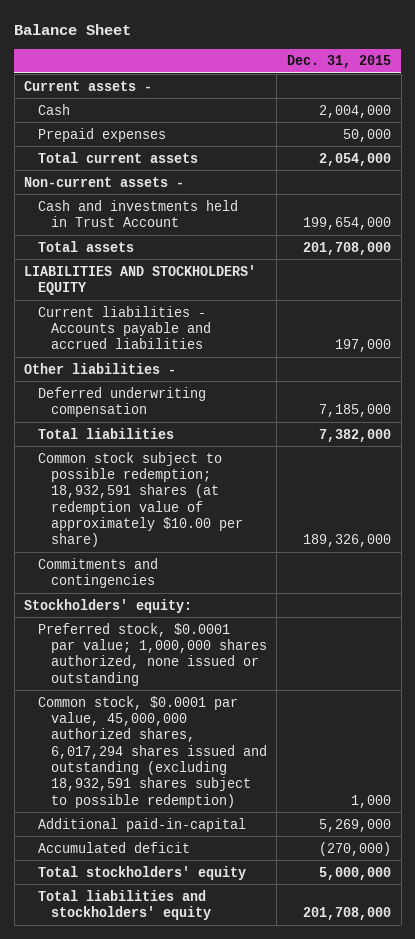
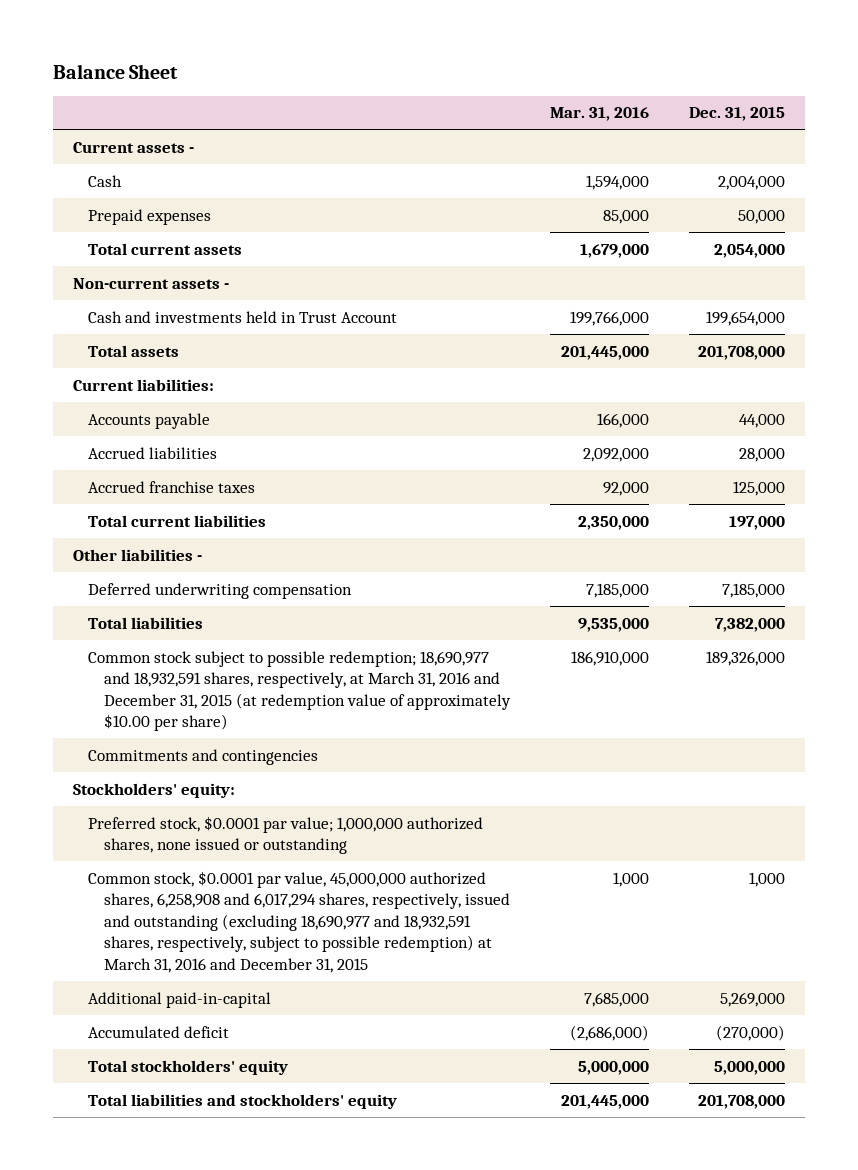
none -> [550,107,650,122] Mar. 31, 2016
[24,264,257,295] LIABILITIES AND STOCKHOLDERS' EQUITY -> none
none -> [72,378,214,391] Current liabilities:
none -> [88,412,211,429] Accounts payable
none -> [88,446,218,459] Accrued liabilities
none -> [88,480,256,493] Accrued franchise taxes
[37,305,211,350] Current liabilities - Accounts payable and accrued liabilities -> [88,514,267,527] Total current liabilities
[37,451,243,548] Common stock subject to possible redemption; 18,932,591 shares (at redemption value of approximately $10.00 per share) -> [88,650,512,732] Common stock subject to possible redemption; 18,690,977 and 18,932,591 shares, respectively, at March 31, 2016 and December 31, 2015 (at redemption value of approximately $10.00 per share)
[37,622,267,686] Preferred stock, $0.0001 par value; 1,000,000 shares authorized, none issued or outstanding -> [88,815,484,855] Preferred stock, $0.0001 par value; 1,000,000 authorized shares, none issued or outstanding
[37,695,267,808] Common stock, $0.0001 par value, 45,000,000 authorized shares, 6,017,294 shares issued and outstanding (excluding 18,932,591 shares subject to possible redemption) -> [88,870,511,973] Common stock, $0.0001 par value, 45,000,000 authorized shares, 6,258,908 and 6,017,294 shares, respectively, issued and outstanding (excluding 18,690,977 and 18,932,591 shares, respectively, subject to possible redemption) at March 31, 2016 and December 31, 2015

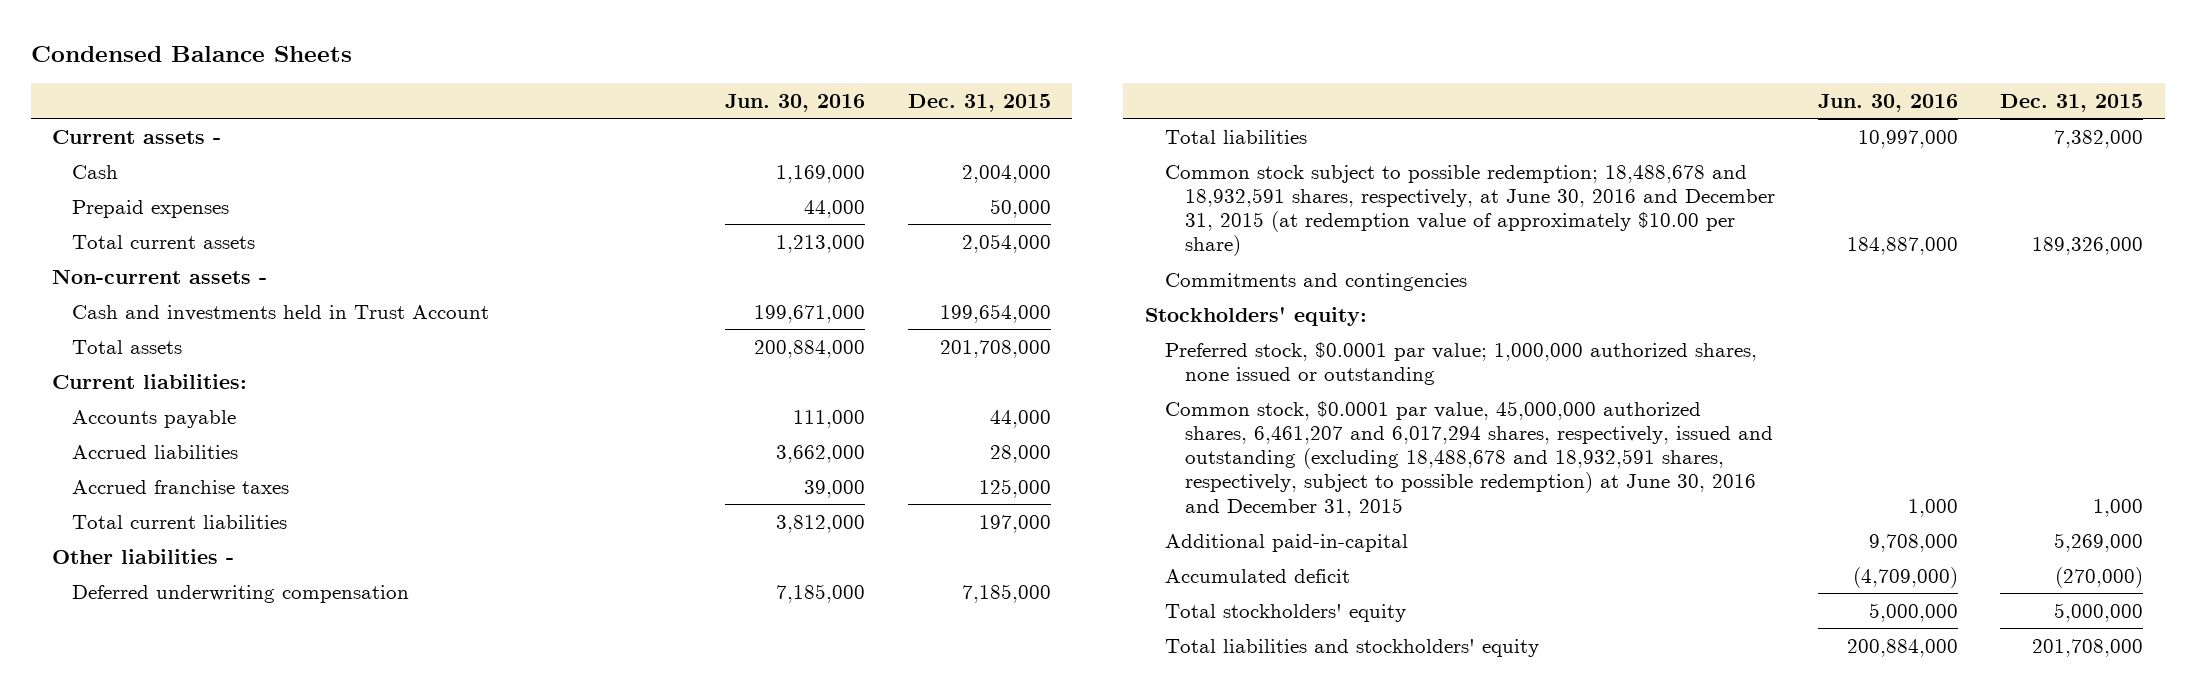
[52,63,178,79] Balance Sheet -> [30,46,352,63] Condensed Balance Sheets
[550,107,650,122] Mar. 31, 2016 -> none
none -> [725,93,866,112] Jun. 30, 2016
[88,650,512,732] Common stock subject to possible redemption; 18,690,977 and 18,932,591 shares, respectively, at March 31, 2016 and December 31, 2015 (at redemption value of approximately $10.00 per share) -> [1164,164,1776,257] Common stock subject to possible redemption; 18,488,678 and 18,932,591 shares, respectively, at June 30, 2016 and December 31, 2015 (at redemption value of approximately $10.00 per share)
[88,870,511,973] Common stock, $0.0001 par value, 45,000,000 authorized shares, 6,258,908 and 6,017,294 shares, respectively, issued and outstanding (excluding 18,690,977 and 18,932,591 shares, respectively, subject to possible redemption) at March 31, 2016 and December 31, 2015 -> [1164,400,1774,517] Common stock, $0.0001 par value, 45,000,000 authorized shares, 6,461,207 and 6,017,294 shares, respectively, issued and outstanding (excluding 18,488,678 and 18,932,591 shares, respectively, subject to possible redemption) at June 30, 2016 and December 31, 2015

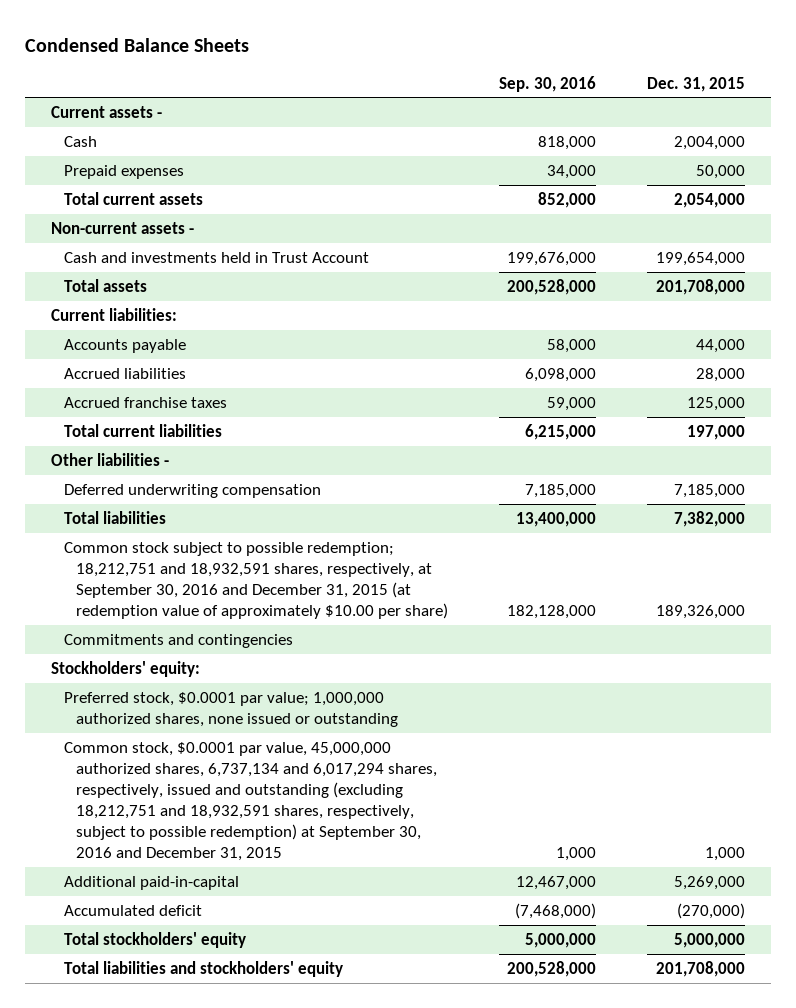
[725,93,866,112] Jun. 30, 2016 -> none
none -> [499,75,597,92] Sep. 30, 2016
[1164,164,1776,257] Common stock subject to possible redemption; 18,488,678 and 18,932,591 shares, respectively, at June 30, 2016 and December 31, 2015 (at redemption value of approximately $10.00 per share) -> [63,541,449,619] Common stock subject to possible redemption; 18,212,751 and 18,932,591 shares, respectively, at September 30, 2016 and December 31, 2015 (at redemption value of approximately $10.00 per share)
[1164,400,1774,517] Common stock, $0.0001 par value, 45,000,000 authorized shares, 6,461,207 and 6,017,294 shares, respectively, issued and outstanding (excluding 18,488,678 and 18,932,591 shares, respectively, subject to possible redemption) at June 30, 2016 and December 31, 2015 -> [63,741,438,862] Common stock, $0.0001 par value, 45,000,000 authorized shares, 6,737,134 and 6,017,294 shares, respectively, issued and outstanding (excluding 18,212,751 and 18,932,591 shares, respectively, subject to possible redemption) at September 30, 2016 and December 31, 2015

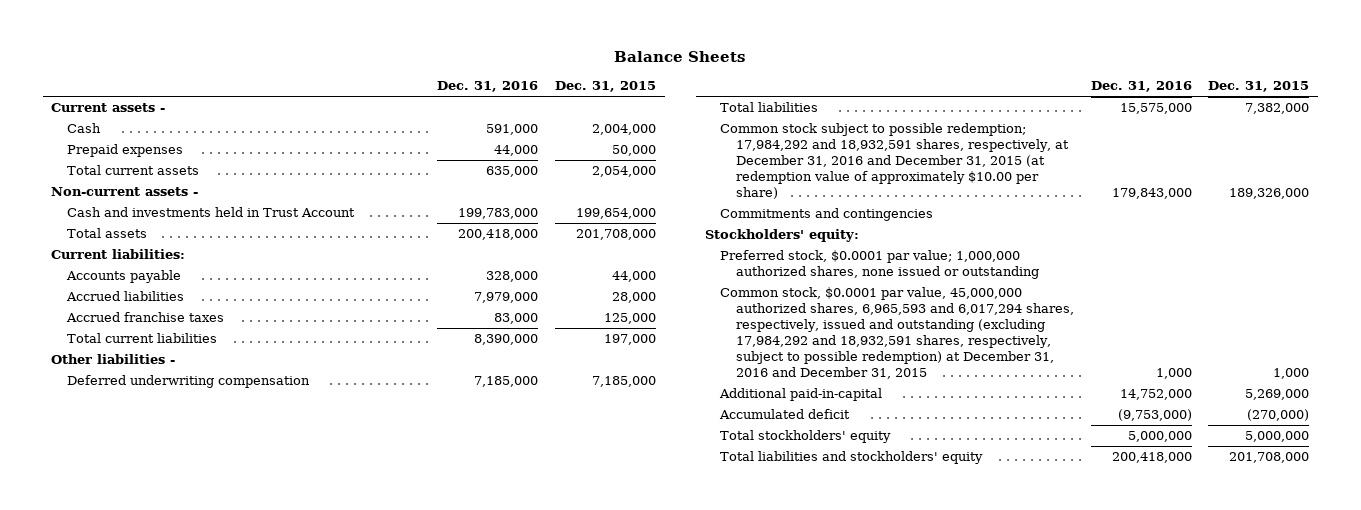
[25,37,250,52] Condensed Balance Sheets -> [614,51,746,63] Balance Sheets
[499,75,597,92] Sep. 30, 2016 -> none
none -> [437,81,539,93] Dec. 31, 2016
[63,541,449,619] Common stock subject to possible redemption; 18,212,751 and 18,932,591 shares, respectively, at September 30, 2016 and December 31, 2015 (at redemption value of approximately $10.00 per share) -> [720,123,1069,200] Common stock subject to possible redemption; 17,984,292 and 18,932,591 shares, respectively, at December 31, 2016 and December 31, 2015 (at redemption value of approximately $10.00 per share)
[63,741,438,862] Common stock, $0.0001 par value, 45,000,000 authorized shares, 6,737,134 and 6,017,294 shares, respectively, issued and outstanding (excluding 18,212,751 and 18,932,591 shares, respectively, subject to possible redemption) at September 30, 2016 and December 31, 2015 -> [720,287,1074,380] Common stock, $0.0001 par value, 45,000,000 authorized shares, 6,965,593 and 6,017,294 shares, respectively, issued and outstanding (excluding 17,984,292 and 18,932,591 shares, respectively, subject to possible redemption) at December 31, 2016 and December 31, 2015

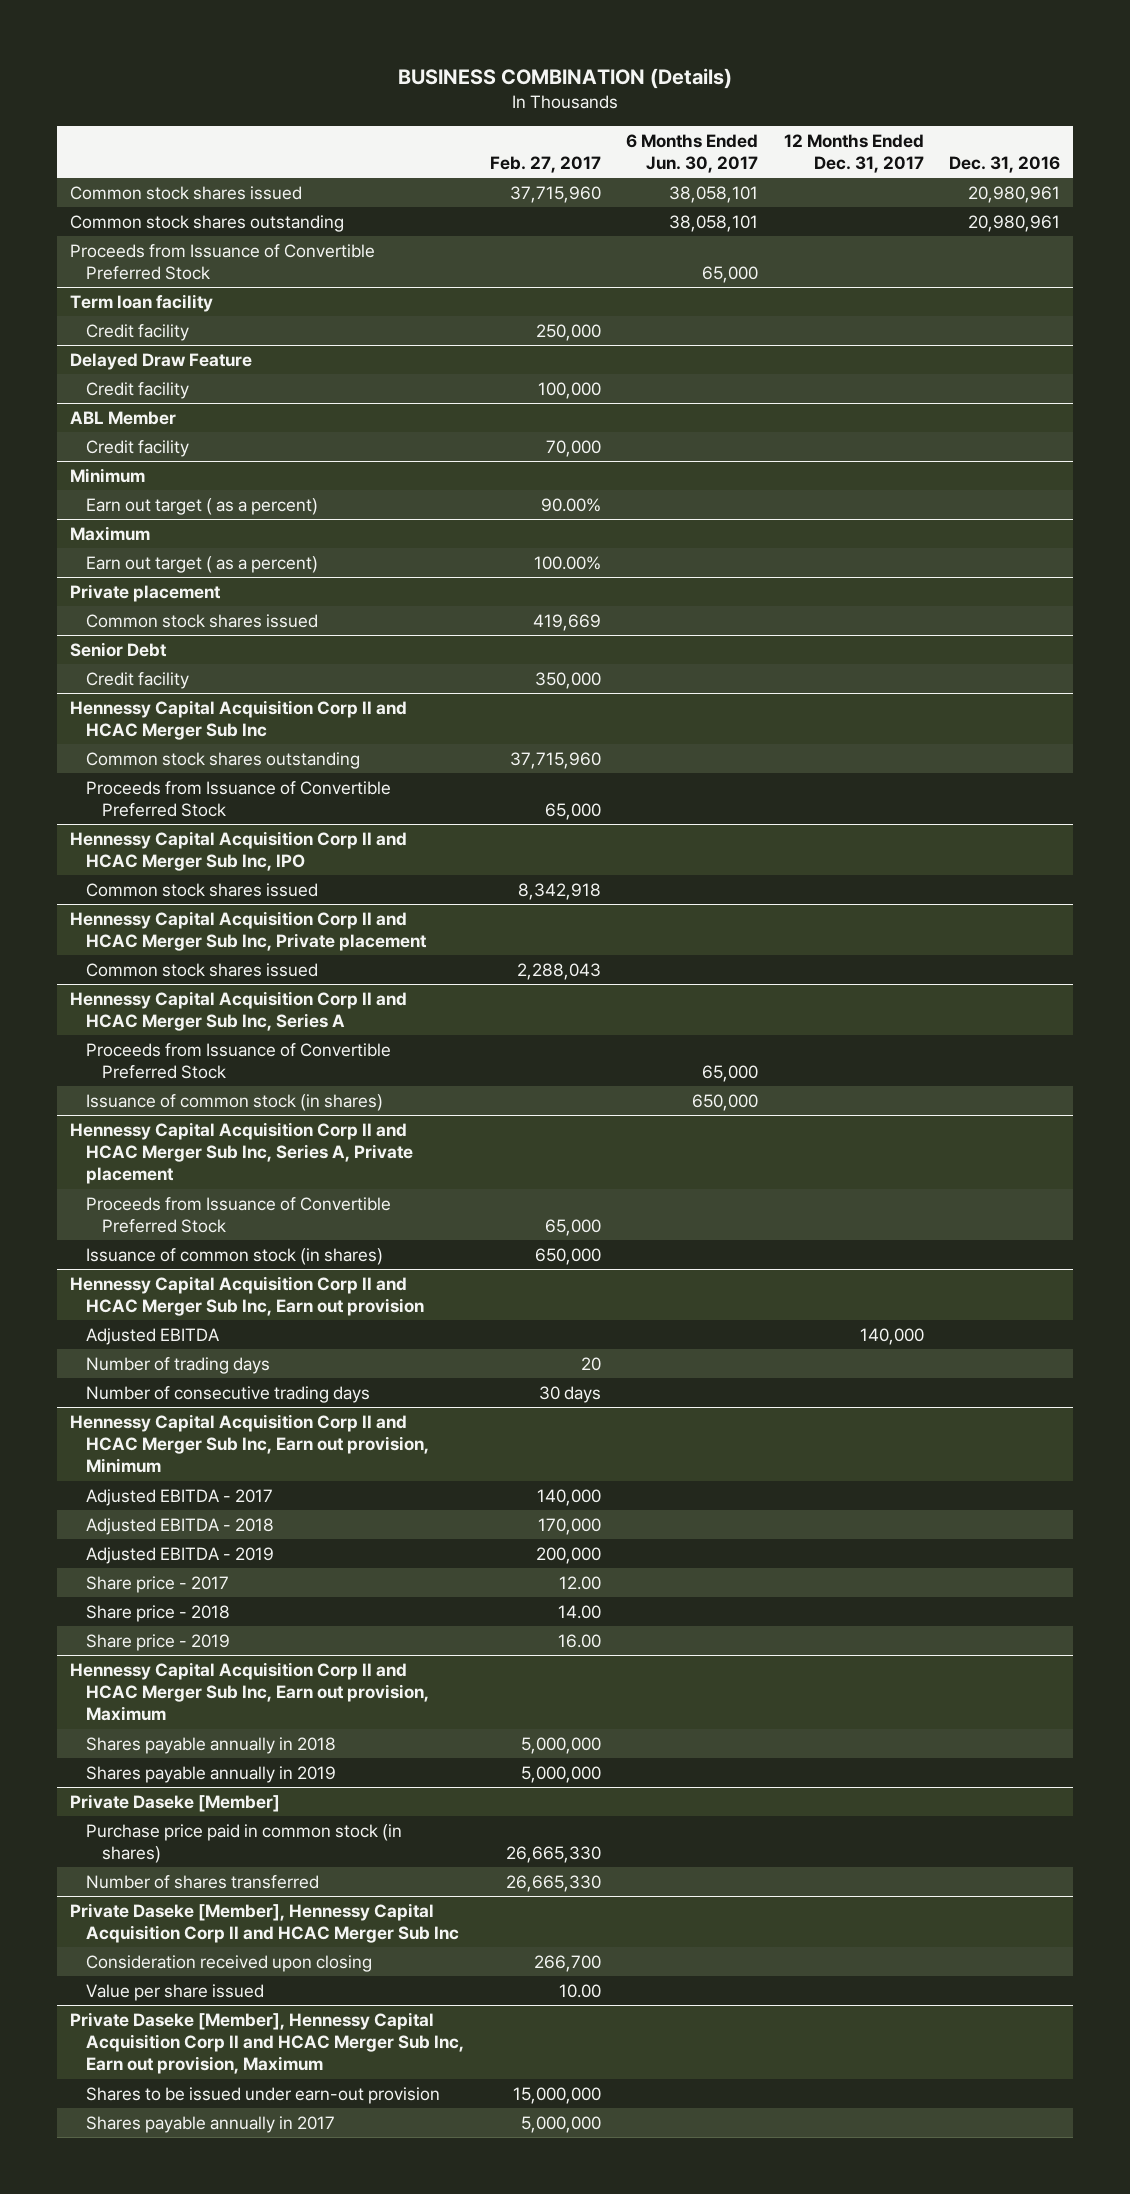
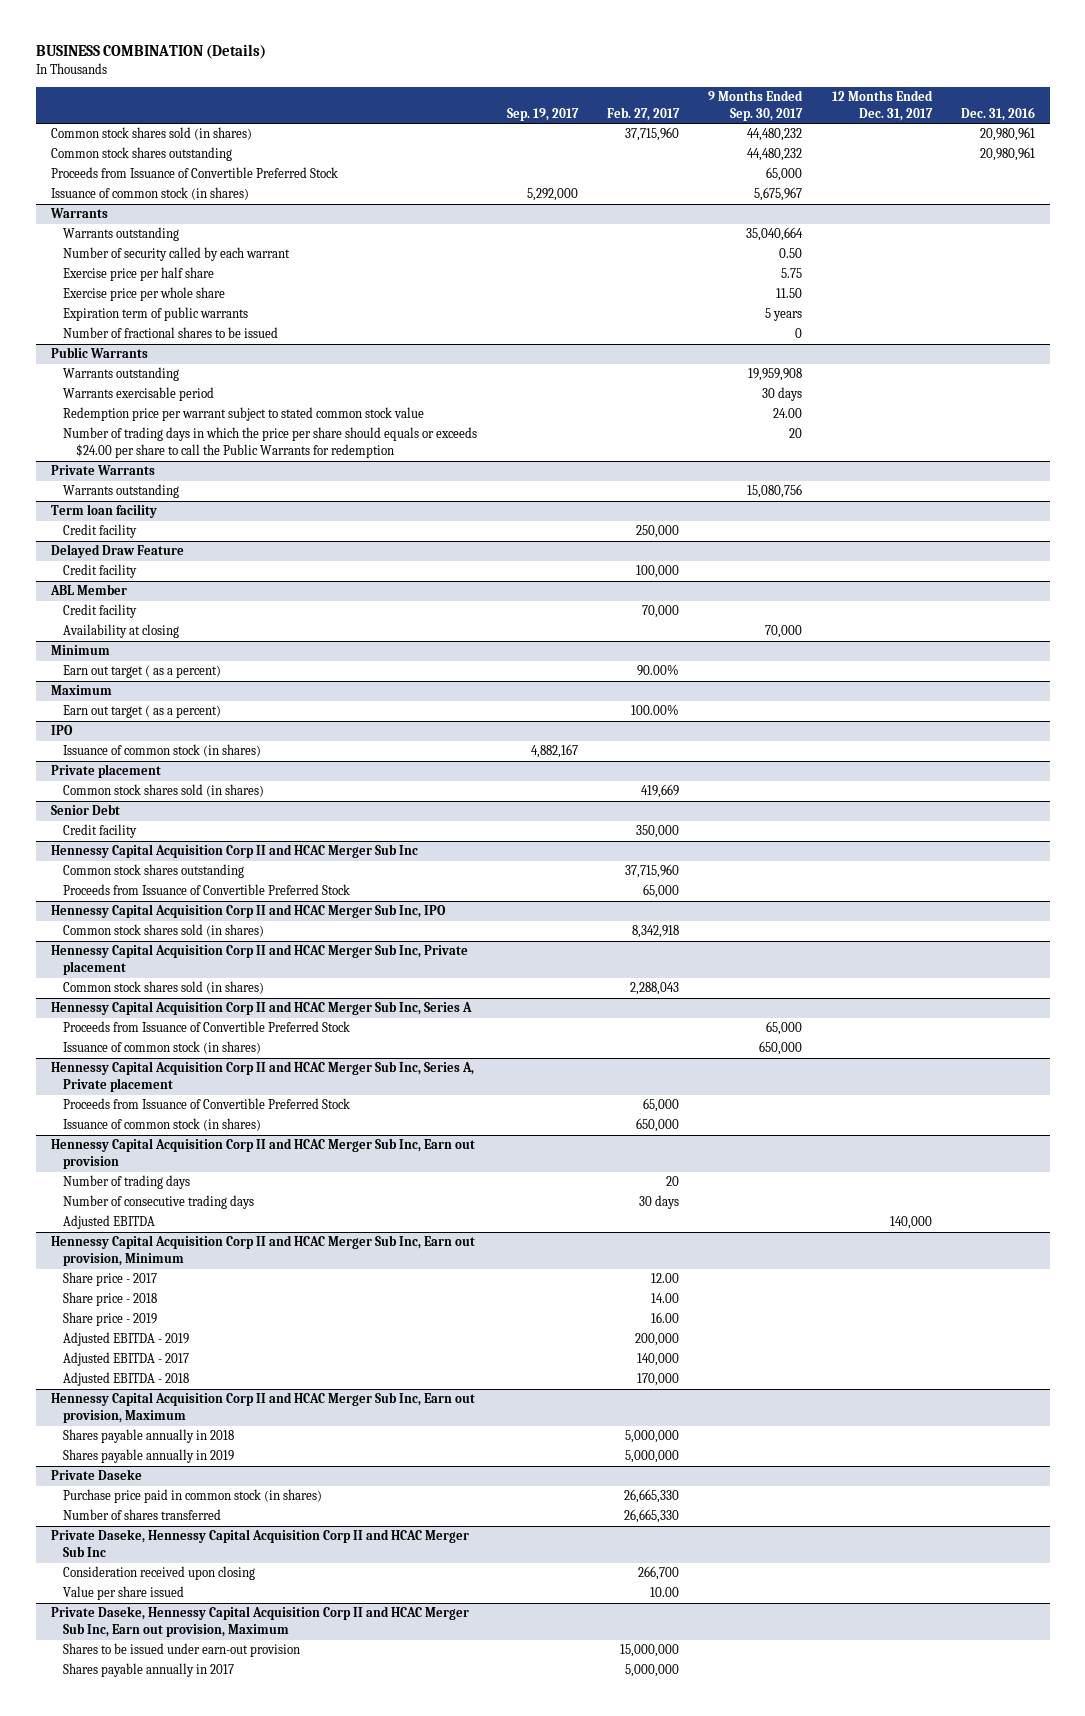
[626,133,759,173] 6 Months Ended Jun. 30, 2017 -> none
none -> [506,107,579,121] Sep. 19, 2017
none -> [708,90,804,121] 9 Months Ended Sep. 30, 2017
[69,185,302,200] Common stock shares issued -> [50,127,252,141] Common stock shares sold (in shares)
none -> [50,187,249,201] Issuance of common stock (in shares)
none -> [49,208,108,219] Warrants
none -> [63,227,180,242] Warrants outstanding
none -> [63,247,291,262] Number of security called by each warrant
none -> [63,267,215,282] Exercise price per half share
none -> [63,287,226,302] Exercise price per whole share
none -> [63,307,249,322] Expiration term of public warrants
none -> [63,327,279,339] Number of fractional shares to be issued
none -> [50,347,148,359] Public Warrants
none -> [63,367,180,382] Warrants outstanding
none -> [63,387,215,402] Warrants exercisable period
none -> [63,407,425,422] Redemption price per warrant subject to stated common stock value
none -> [63,427,478,459] Number of trading days in which the price per share should equals or exceeds $24.00 per share to call the Public Warrants for redemption
none -> [50,465,155,476] Private Warrants
none -> [63,484,180,499] Warrants outstanding
none -> [63,624,180,639] Availability at closing
none -> [50,725,73,736] IPO
none -> [63,744,262,758] Issuance of common stock (in shares)
[86,613,319,628] Common stock shares issued -> [63,784,265,798] Common stock shares sold (in shares)
[86,882,319,897] Common stock shares issued -> [63,924,265,938] Common stock shares sold (in shares)
[86,962,319,977] Common stock shares issued -> [63,981,265,995] Common stock shares sold (in shares)
[86,1327,220,1345] Adjusted EBITDA -> [63,1215,156,1230] Adjusted EBITDA
[86,1546,275,1564] Adjusted EBITDA - 2019 -> [63,1332,190,1347] Adjusted EBITDA - 2019
[86,1488,274,1506] Adjusted EBITDA - 2017 -> [63,1352,190,1367] Adjusted EBITDA - 2017
[86,1517,275,1535] Adjusted EBITDA - 2018 -> [63,1372,190,1387] Adjusted EBITDA - 2018
[69,1793,280,1812] Private Daseke [Member] -> [50,1469,142,1481] Private Daseke
[69,1902,460,1944] Private Daseke [Member], Hennessy Capital Acquisition Corp II and HCAC Merger Sub Inc -> [50,1529,469,1558] Private Daseke, Hennessy Capital Acquisition Corp II and HCAC Merger Sub Inc
[69,2011,465,2075] Private Daseke [Member], Hennessy Capital Acquisition Corp II and HCAC Merger Sub Inc, Earn out provision, Maximum -> [50,1606,469,1638] Private Daseke, Hennessy Capital Acquisition Corp II and HCAC Merger Sub Inc, Earn out provision, Maximum

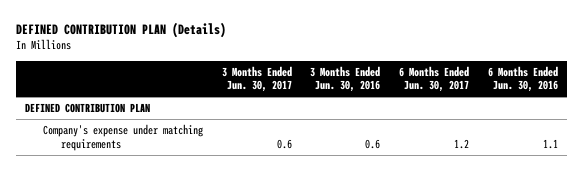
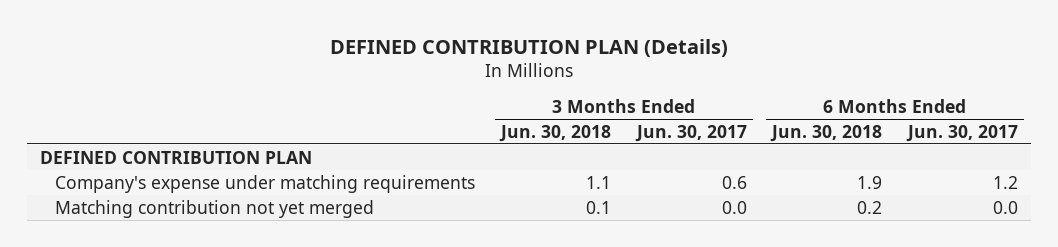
[310,65,381,93] 3 Months Ended Jun. 30, 2016 -> none
[487,65,558,93] 6 Months Ended Jun. 30, 2016 -> none
none -> [499,124,612,142] Jun. 30, 2018
none -> [770,124,883,142] Jun. 30, 2018
none -> [55,199,375,218] Matching contribution not yet merged

